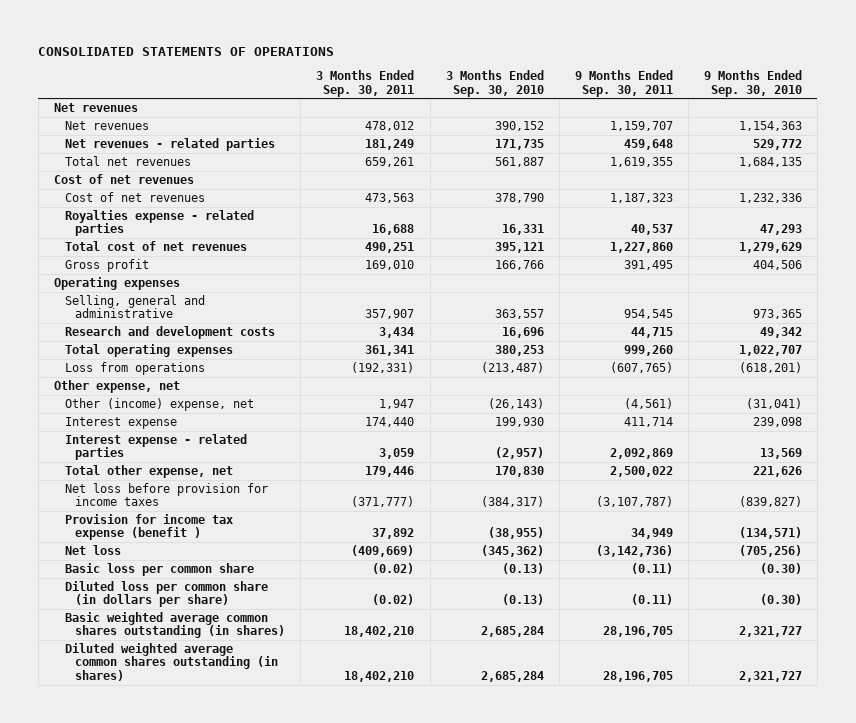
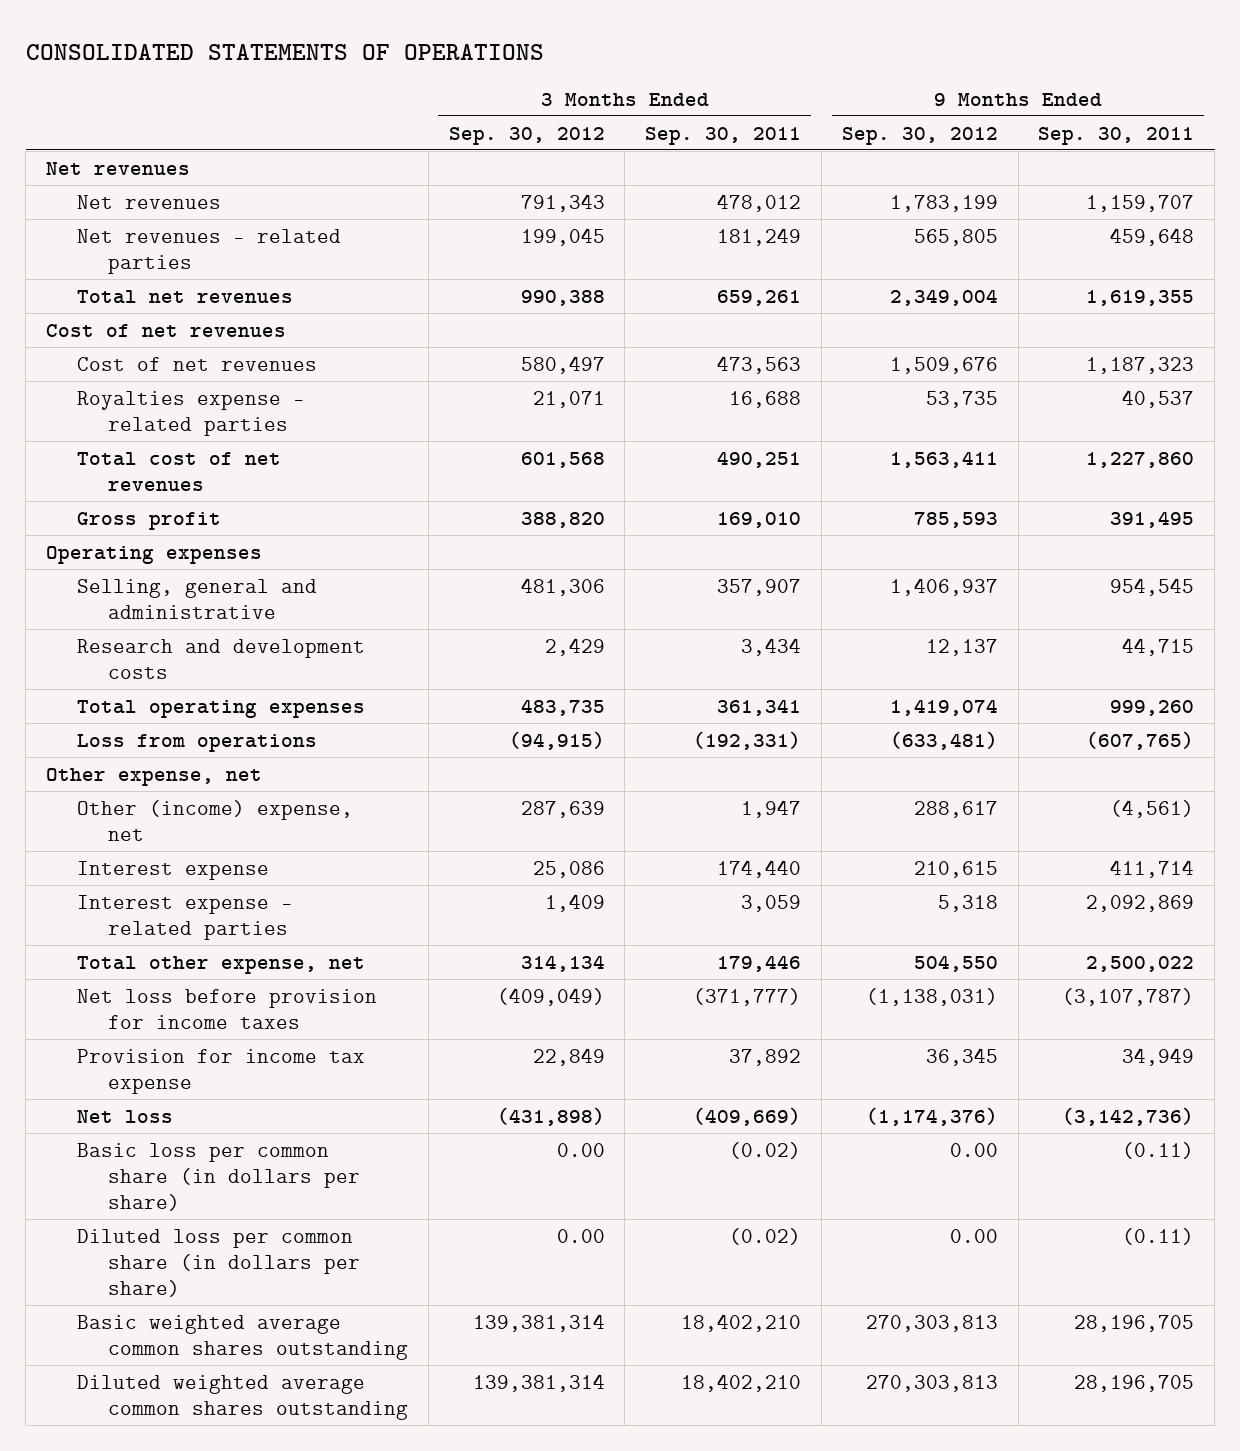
[445,70,544,97] 3 Months Ended Sep. 30, 2010 -> none
[703,70,802,97] 9 Months Ended Sep. 30, 2010 -> none
none -> [448,126,605,145] Sep. 30, 2012
none -> [841,126,998,145] Sep. 30, 2012
[64,514,233,541] Provision for income tax expense (benefit ) -> [76,1048,365,1094] Provision for income tax expense
[64,563,254,577] Basic loss per common share -> [76,1142,361,1211] Basic loss per common share (in dollars per share)
[64,612,286,639] Basic weighted average common shares outstanding (in shares) -> [76,1314,409,1360] Basic weighted average common shares outstanding
[64,643,279,681] Diluted weighted average common shares outstanding (in shares) -> [76,1374,409,1420] Diluted weighted average common shares outstanding

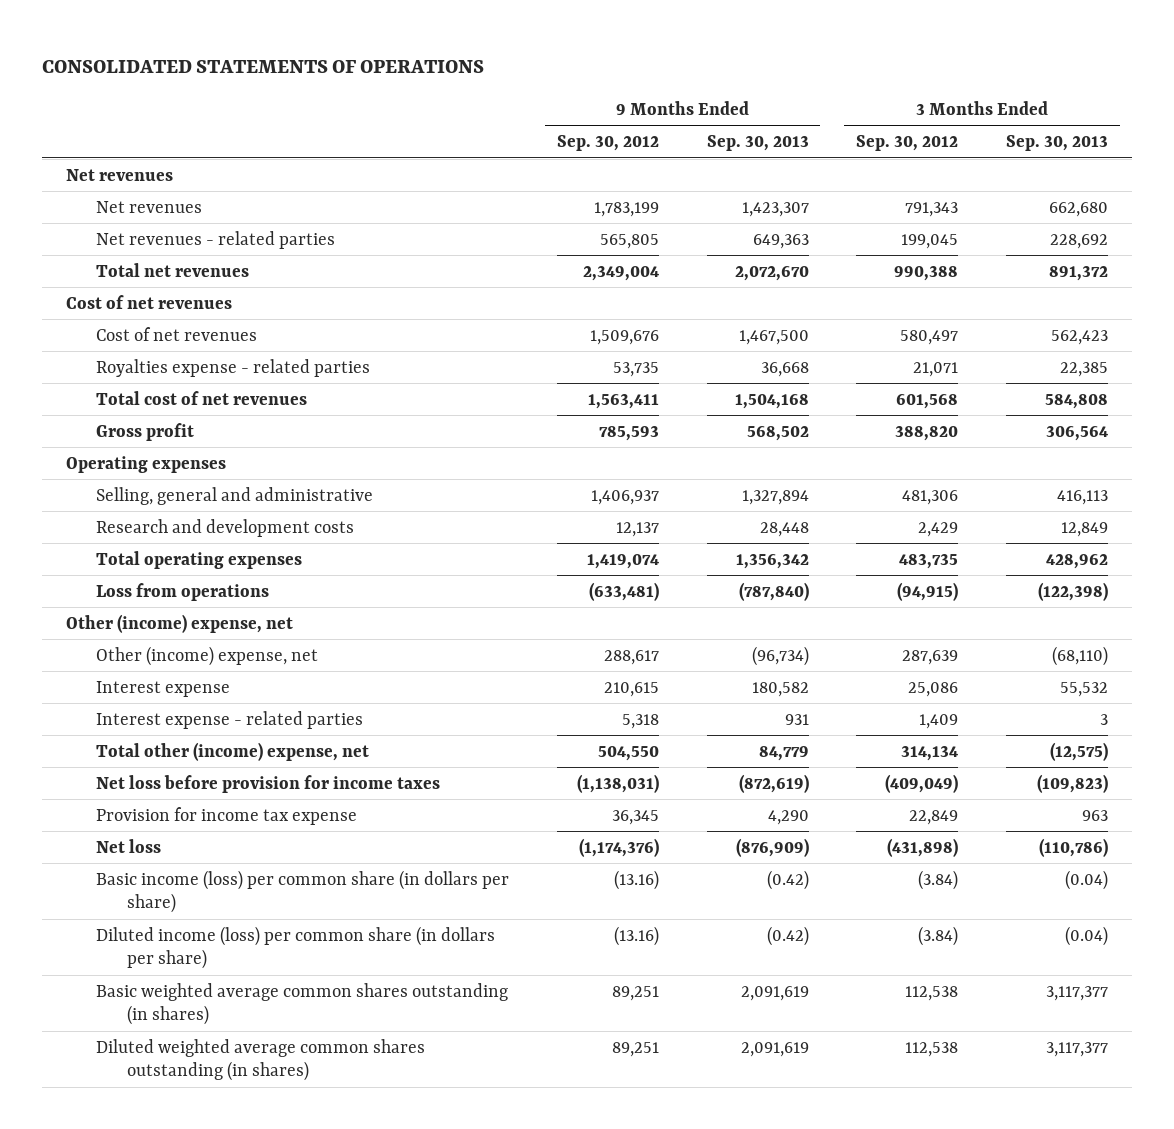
[645,126,802,145] Sep. 30, 2011 -> none
[1038,126,1195,145] Sep. 30, 2011 -> none
none -> [706,135,809,152] Sep. 30, 2013
none -> [1005,135,1108,152] Sep. 30, 2013
[45,767,262,786] Other expense, net -> [66,613,294,633] Other (income) expense, net
[76,955,365,974] Total other expense, net -> [96,741,370,761] Total other (income) expense, net
[76,1142,361,1211] Basic loss per common share (in dollars per share) -> [96,869,510,914] Basic income (loss) per common share (in dollars per share)
[556,1142,605,1157] 0.00 -> [918,869,959,890] (3.84)
[949,1142,998,1157] 0.00 -> [613,869,659,890] (13.16)
[76,1228,361,1297] Diluted loss per common share (in dollars per share) -> [96,925,496,970] Diluted income (loss) per common share (in dollars per share)
[556,1228,605,1243] 0.00 -> [918,925,959,946] (3.84)
[949,1228,998,1243] 0.00 -> [613,925,659,946] (13.16)
[76,1314,409,1360] Basic weighted average common shares outstanding -> [96,982,509,1026] Basic weighted average common shares outstanding (in shares)
[472,1313,605,1332] 139,381,314 -> [905,985,959,1001] 112,538
[865,1314,998,1332] 270,303,813 -> [611,985,659,1001] 89,251
[76,1374,409,1420] Diluted weighted average common shares outstanding -> [96,1038,426,1082] Diluted weighted average common shares outstanding (in shares)
[472,1373,605,1392] 139,381,314 -> [905,1041,959,1057] 112,538
[865,1374,998,1392] 270,303,813 -> [611,1041,659,1057] 89,251

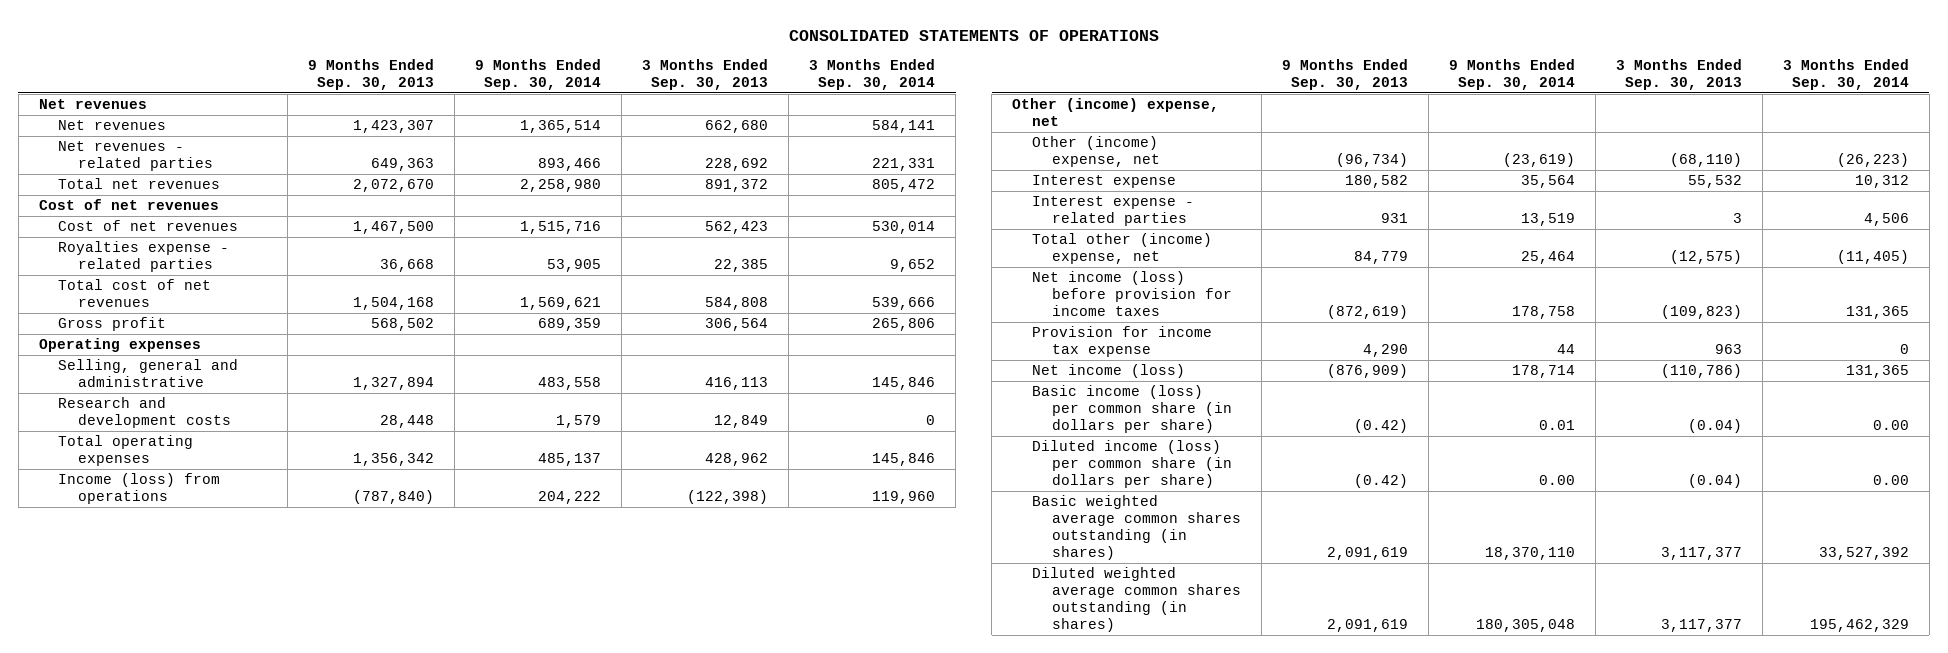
[556,135,659,152] Sep. 30, 2012 -> none
[856,135,959,152] Sep. 30, 2012 -> none
none -> [475,58,602,90] 9 Months Ended Sep. 30, 2014
none -> [809,58,936,90] 3 Months Ended Sep. 30, 2014
[96,582,270,601] Loss from operations -> [58,473,221,505] Income (loss) from operations
[96,774,441,793] Net loss before provision for income taxes -> [1031,271,1232,317] Net income (loss) before provision for income taxes
[96,838,162,853] Net loss -> [1031,364,1185,379] Net income (loss)

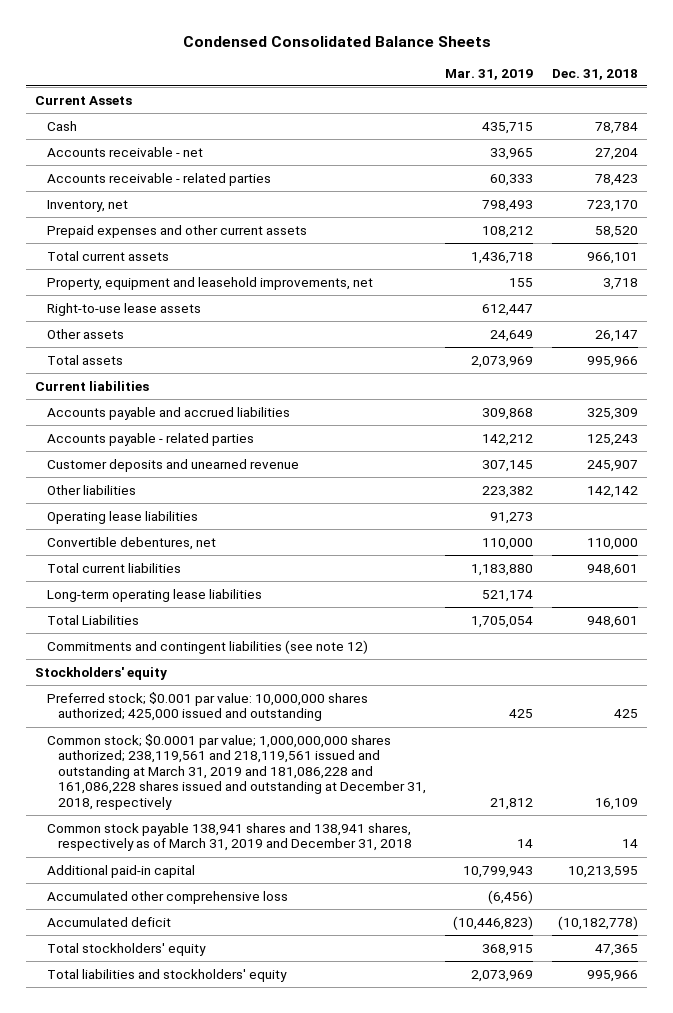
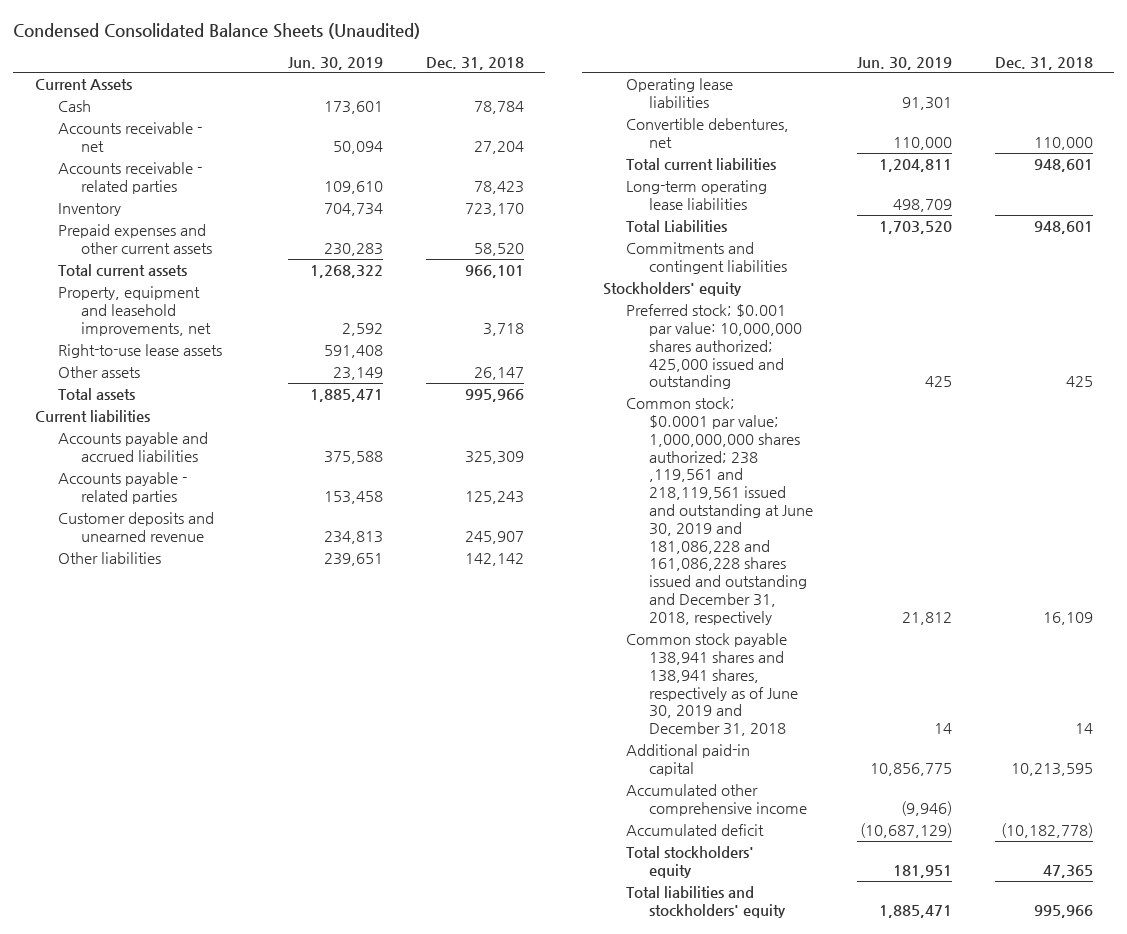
[182,35,491,47] Condensed Consolidated Balance Sheets -> [13,22,421,39] Condensed Consolidated Balance Sheets (Unaudited)
[445,68,534,80] Mar. 31, 2019 -> none
none -> [287,56,383,70] Jun. 30, 2019
[46,199,128,212] Inventory, net -> [57,203,121,217] Inventory
[46,639,368,654] Commitments and contingent liabilities (see note 12) -> [626,242,788,274] Commitments and contingent liabilities
[46,733,427,810] Common stock; $0.0001 par value; 1,000,000,000 shares authorized; 238,119,561 and 218,119,561 issued and outstanding at March 31, 2019 and 181,086,228 and 161,086,228 shares issued and outstanding at December 31, 2018, respectively -> [626,397,814,625] Common stock; $0.0001 par value; 1,000,000,000 shares authorized; 238 ,119,561 and 218,119,561 issued and outstanding at June 30, 2019 and 181,086,228 and 161,086,228 shares issued and outstanding and December 31, 2018, respectively
[46,822,413,852] Common stock payable 138,941 shares and 138,941 shares, respectively as of March 31, 2019 and December 31, 2018 -> [626,633,799,737] Common stock payable 138,941 shares and 138,941 shares, respectively as of June 30, 2019 and December 31, 2018
[46,890,288,904] Accumulated other comprehensive loss -> [626,784,808,816] Accumulated other comprehensive income

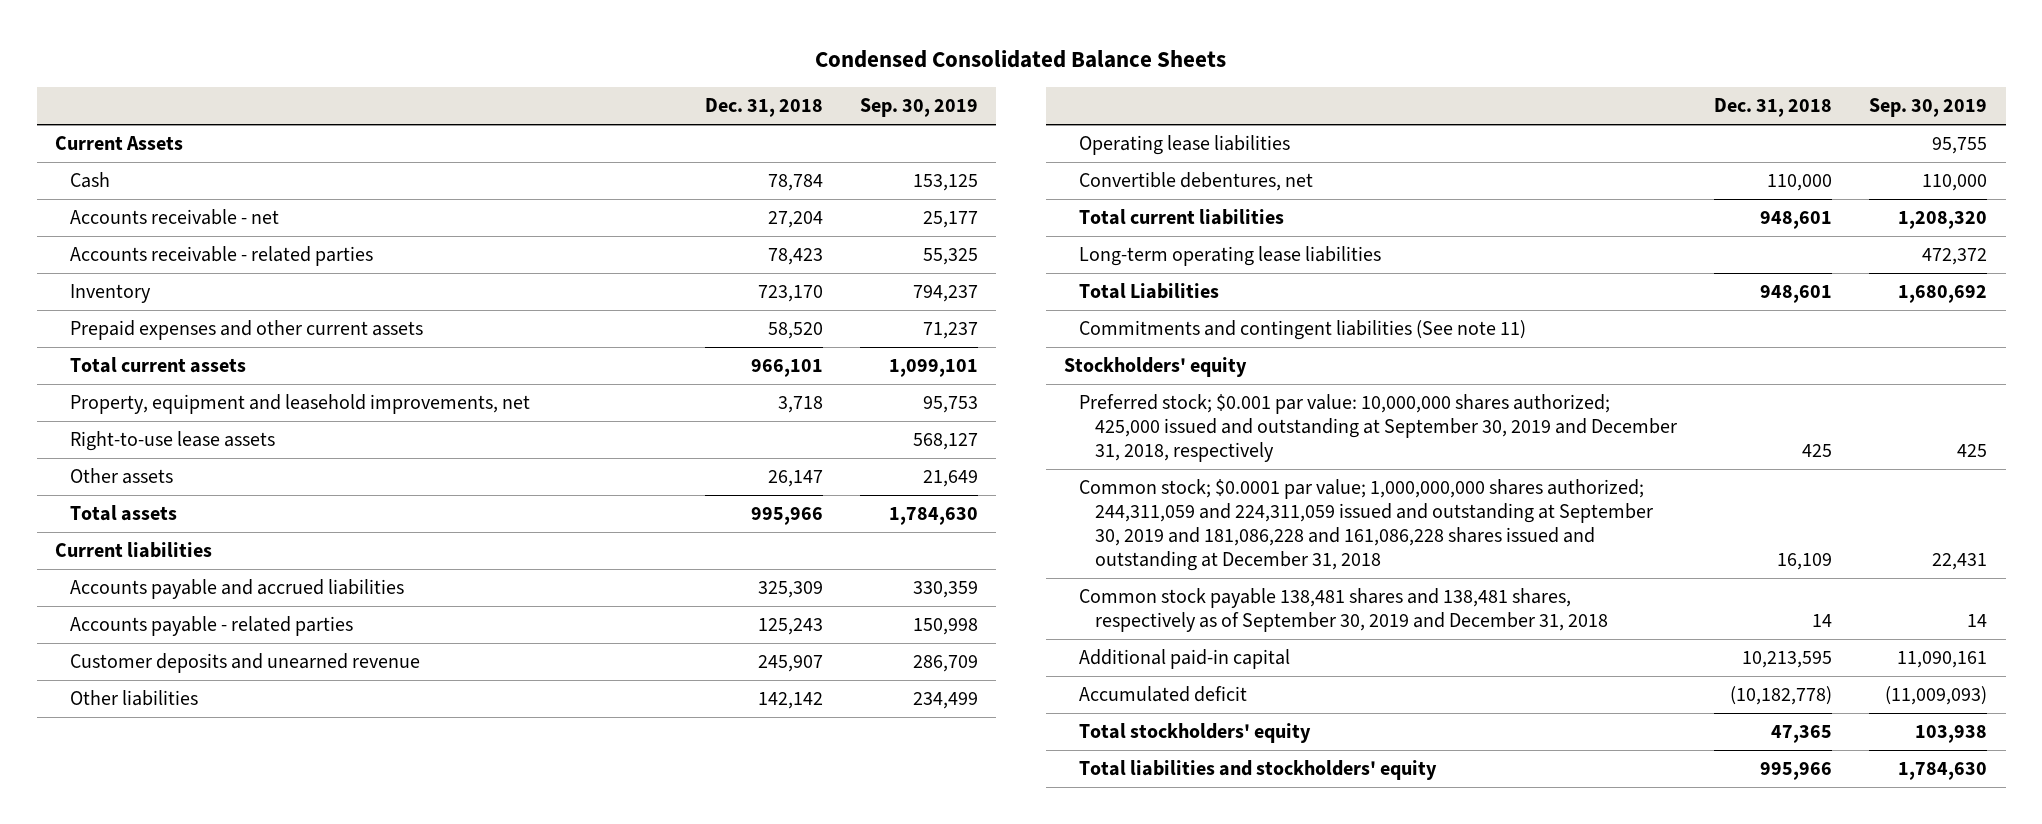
[13,22,421,39] Condensed Consolidated Balance Sheets (Unaudited) -> [815,50,1227,69] Condensed Consolidated Balance Sheets
[287,56,383,70] Jun. 30, 2019 -> none
none -> [859,98,978,118] Sep. 30, 2019
[626,242,788,274] Commitments and contingent liabilities -> [1079,320,1527,341] Commitments and contingent liabilities (See note 11)
[626,304,803,390] Preferred stock; $0.001 par value: 10,000,000 shares authorized; 425,000 issued and outstanding -> [1079,394,1677,462] Preferred stock; $0.001 par value: 10,000,000 shares authorized; 425,000 issued and outstanding at September 30, 2019 and December 31, 2018, respectively
[626,397,814,625] Common stock; $0.0001 par value; 1,000,000,000 shares authorized; 238 ,119,561 and 218,119,561 issued and outstanding at June 30, 2019 and 181,086,228 and 161,086,228 shares issued and outstanding and December 31, 2018, respectively -> [1079,479,1653,571] Common stock; $0.0001 par value; 1,000,000,000 shares authorized; 244,311,059 and 224,311,059 issued and outstanding at September 30, 2019 and 181,086,228 and 161,086,228 shares issued and outstanding at December 31, 2018
[626,633,799,737] Common stock payable 138,941 shares and 138,941 shares, respectively as of June 30, 2019 and December 31, 2018 -> [1079,588,1608,632] Common stock payable 138,481 shares and 138,481 shares, respectively as of September 30, 2019 and December 31, 2018
[626,784,808,816] Accumulated other comprehensive income -> none

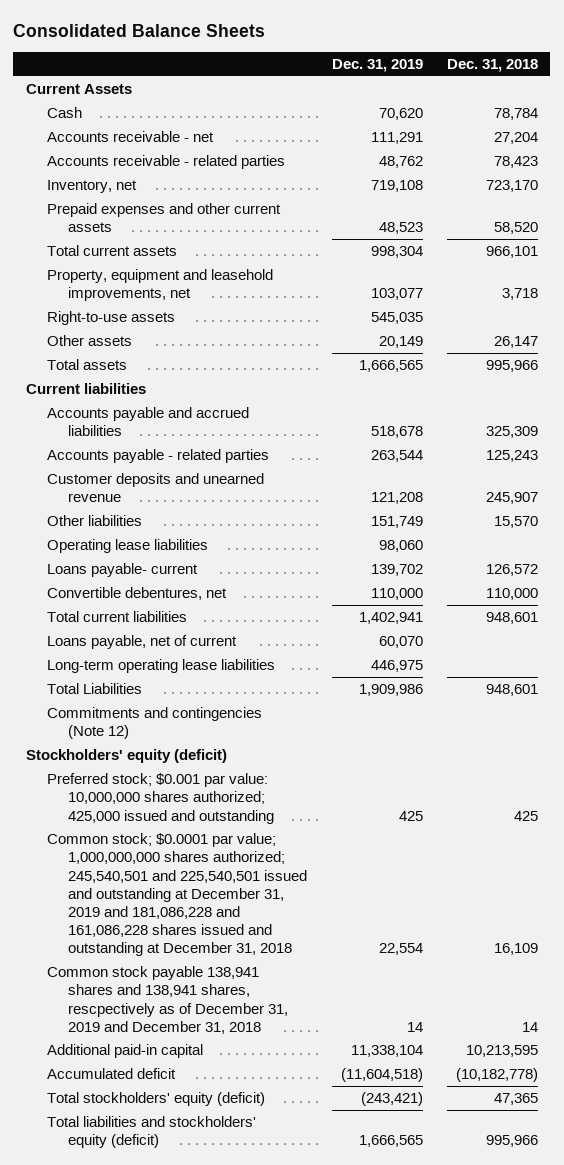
[815,50,1227,69] Condensed Consolidated Balance Sheets -> [13,23,266,37] Consolidated Balance Sheets
[859,98,978,118] Sep. 30, 2019 -> none
none -> [331,58,423,72] Dec. 31, 2019
[70,284,152,304] Inventory -> [46,180,137,194] Inventory, net
[70,431,276,452] Right-to-use lease assets -> [46,311,175,326] Right-to-use assets
[757,692,823,710] 142,142 -> [493,516,538,529] 15,570
none -> [46,563,198,578] Loans payable- current
none -> [46,635,237,650] Loans payable, net of current
[1079,320,1527,341] Commitments and contingent liabilities (See note 11) -> [46,707,262,740] Commitments and contingencies (Note 12)
[1064,357,1248,378] Stockholders' equity -> [25,749,227,764] Stockholders' equity (deficit)
[1079,394,1677,462] Preferred stock; $0.001 par value: 10,000,000 shares authorized; 425,000 issued and outstanding at September 30, 2019 and December 31, 2018, respectively -> [46,773,275,824] Preferred stock; $0.001 par value: 10,000,000 shares authorized; 425,000 issued and outstanding
[1079,479,1653,571] Common stock; $0.0001 par value; 1,000,000,000 shares authorized; 244,311,059 and 224,311,059 issued and outstanding at September 30, 2019 and 181,086,228 and 161,086,228 shares issued and outstanding at December 31, 2018 -> [46,833,308,957] Common stock; $0.0001 par value; 1,000,000,000 shares authorized; 245,540,501 and 225,540,501 issued and outstanding at December 31, 2019 and 181,086,228 and 161,086,228 shares issued and outstanding at December 31, 2018
[1079,588,1608,632] Common stock payable 138,481 shares and 138,481 shares, respectively as of September 30, 2019 and December 31, 2018 -> [46,966,289,1034] Common stock payable 138,941 shares and 138,941 shares, rescpectively as of December 31, 2019 and December 31, 2018
[1079,723,1312,744] Total stockholders' equity -> [46,1092,265,1107] Total stockholders' equity (deficit)
[1079,760,1438,781] Total liabilities and stockholders' equity -> [46,1116,256,1149] Total liabilities and stockholders' equity (deficit)

